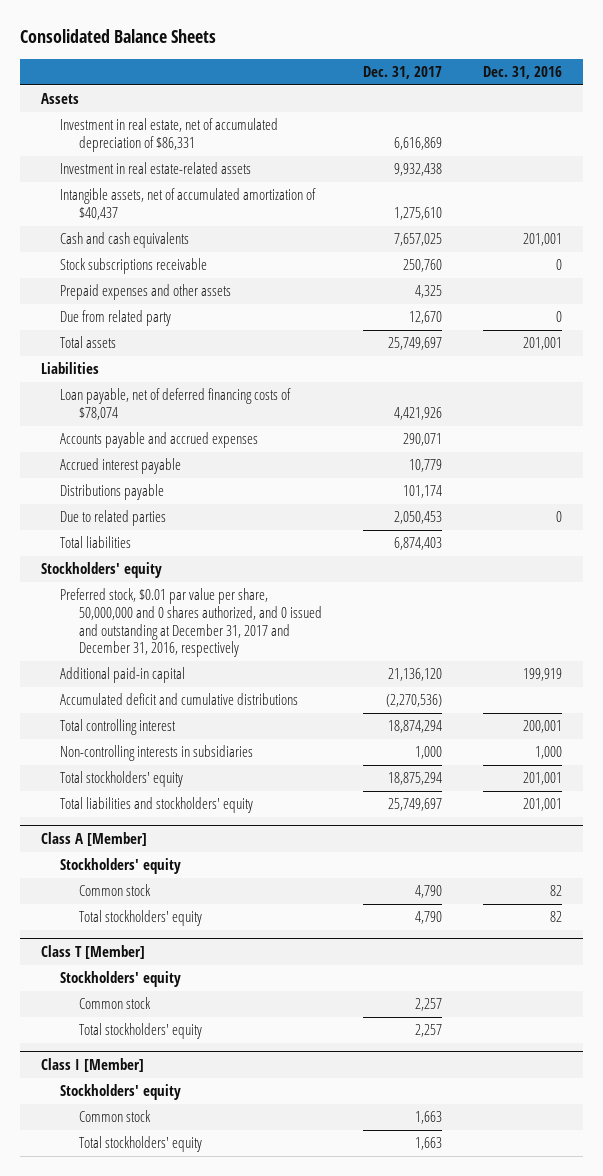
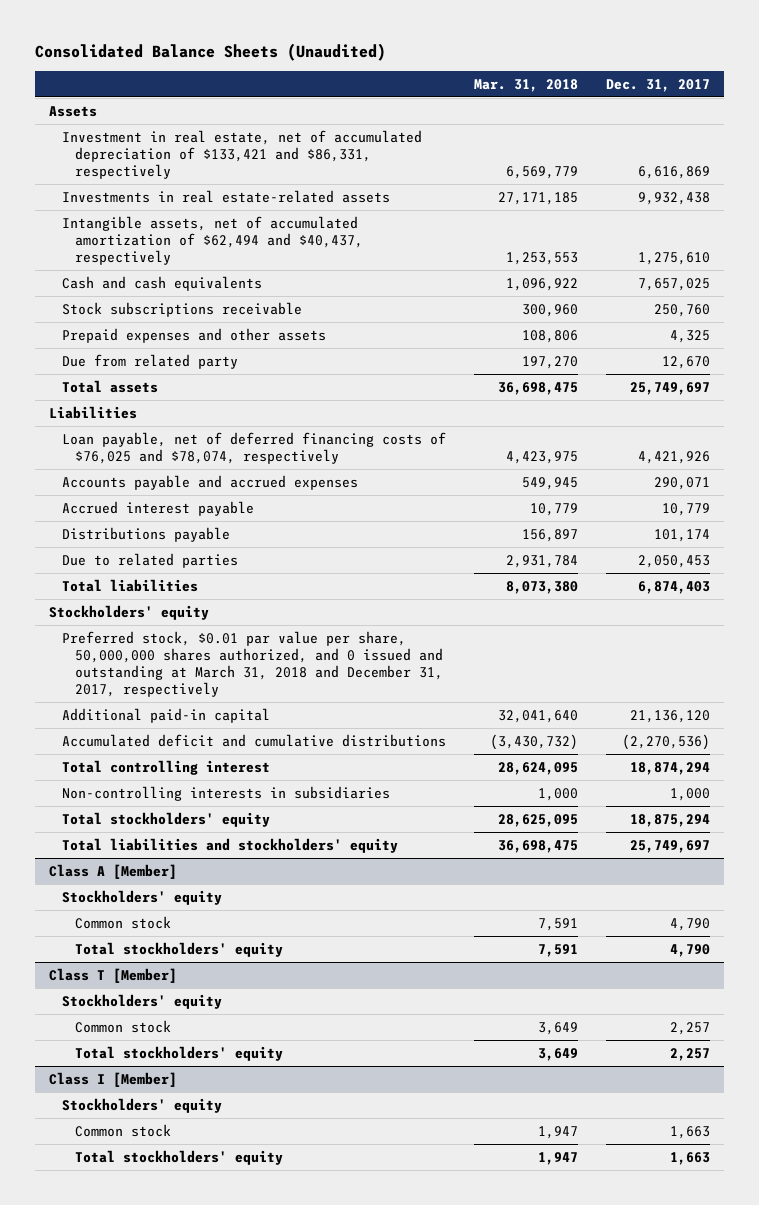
[20,29,217,44] Consolidated Balance Sheets -> [34,42,386,61] Consolidated Balance Sheets (Unaudited)
[483,65,563,79] Dec. 31, 2016 -> none
none -> [474,78,579,92] Mar. 31, 2018
[59,118,278,152] Investment in real estate, net of accumulated depreciation of $86,331 -> [62,129,423,179] Investment in real estate, net of accumulated depreciation of $133,421 and $86,331, respectively
[59,162,251,175] Investment in real estate-related assets -> [62,189,391,203] Investments in real estate-related assets
[59,188,316,220] Intangible assets, net of accumulated amortization of $40,437 -> [62,215,364,265] Intangible assets, net of accumulated amortization of $62,494 and $40,437, respectively
[59,388,291,420] Loan payable, net of deferred financing costs of $78,074 -> [62,431,447,464] Loan payable, net of deferred financing costs of $76,025 and $78,074, respectively
[59,588,322,658] Preferred stock, $0.01 par value per share, 50,000,000 and 0 shares authorized, and 0 issued and outstanding at December 31, 2017 and December 31, 2016, respectively -> [62,630,444,697] Preferred stock, $0.01 par value per share, 50,000,000 shares authorized, and 0 issued and outstanding at March 31, 2018 and December 31, 2017, respectively

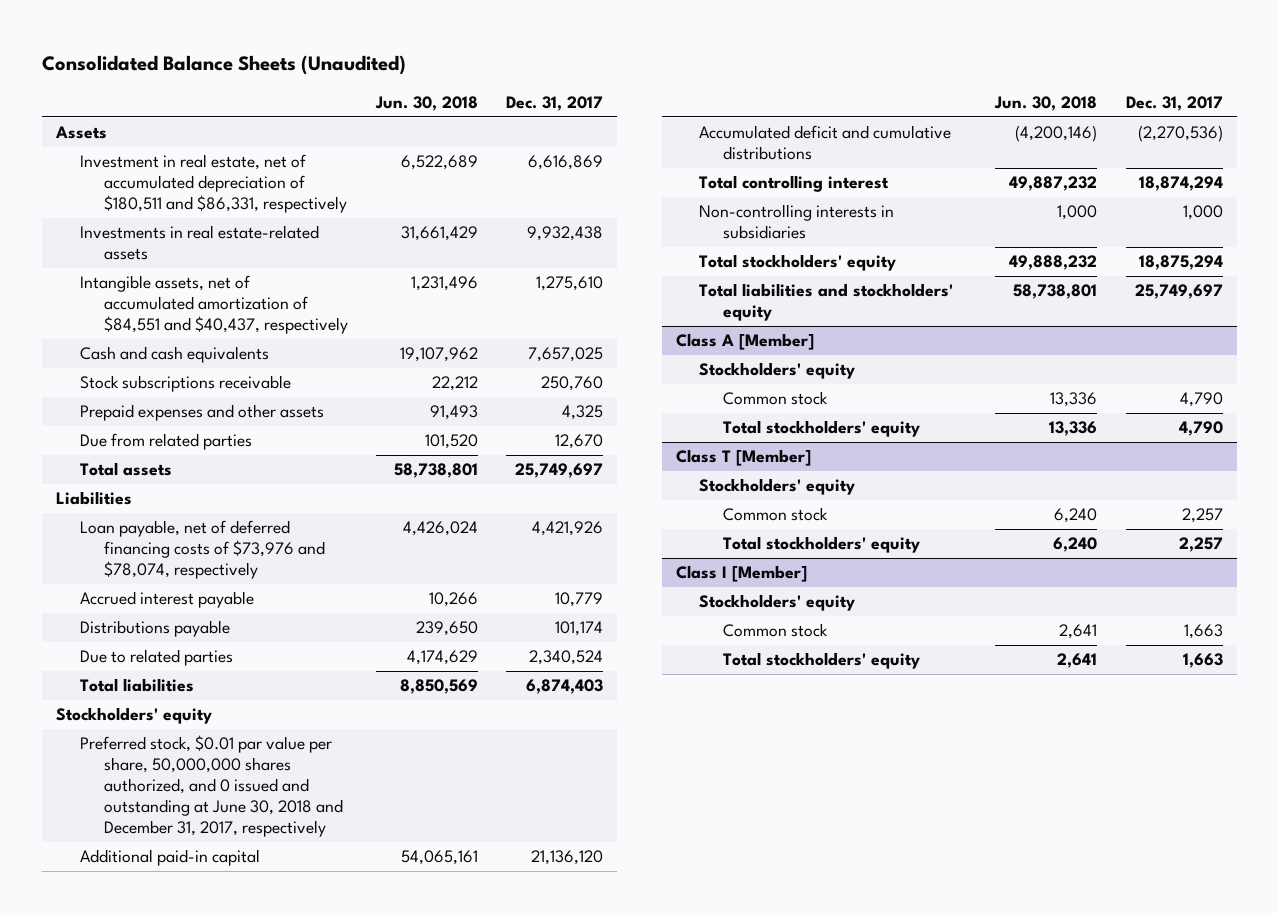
[474,78,579,92] Mar. 31, 2018 -> none
none -> [375,95,479,111] Jun. 30, 2018
[62,129,423,179] Investment in real estate, net of accumulated depreciation of $133,421 and $86,331, respectively -> [80,154,347,214] Investment in real estate, net of accumulated depreciation of $180,511 and $86,331, respectively
[62,215,364,265] Intangible assets, net of accumulated amortization of $62,494 and $40,437, respectively -> [80,275,348,335] Intangible assets, net of accumulated amortization of $84,551 and $40,437, respectively
[62,353,239,369] Due from related party -> [80,433,253,451] Due from related parties
[62,474,359,490] Accounts payable and accrued expenses -> none
[62,431,447,464] Loan payable, net of deferred financing costs of $76,025 and $78,074, respectively -> [80,520,325,580] Loan payable, net of deferred financing costs of $73,976 and $78,074, respectively
[638,554,711,568] 2,050,453 -> [529,650,604,666] 2,340,524
[62,630,444,697] Preferred stock, $0.01 par value per share, 50,000,000 shares authorized, and 0 issued and outstanding at March 31, 2018 and December 31, 2017, respectively -> [80,735,343,838] Preferred stock, $0.01 par value per share, 50,000,000 shares authorized, and 0 issued and outstanding at June 30, 2018 and December 31, 2017, respectively

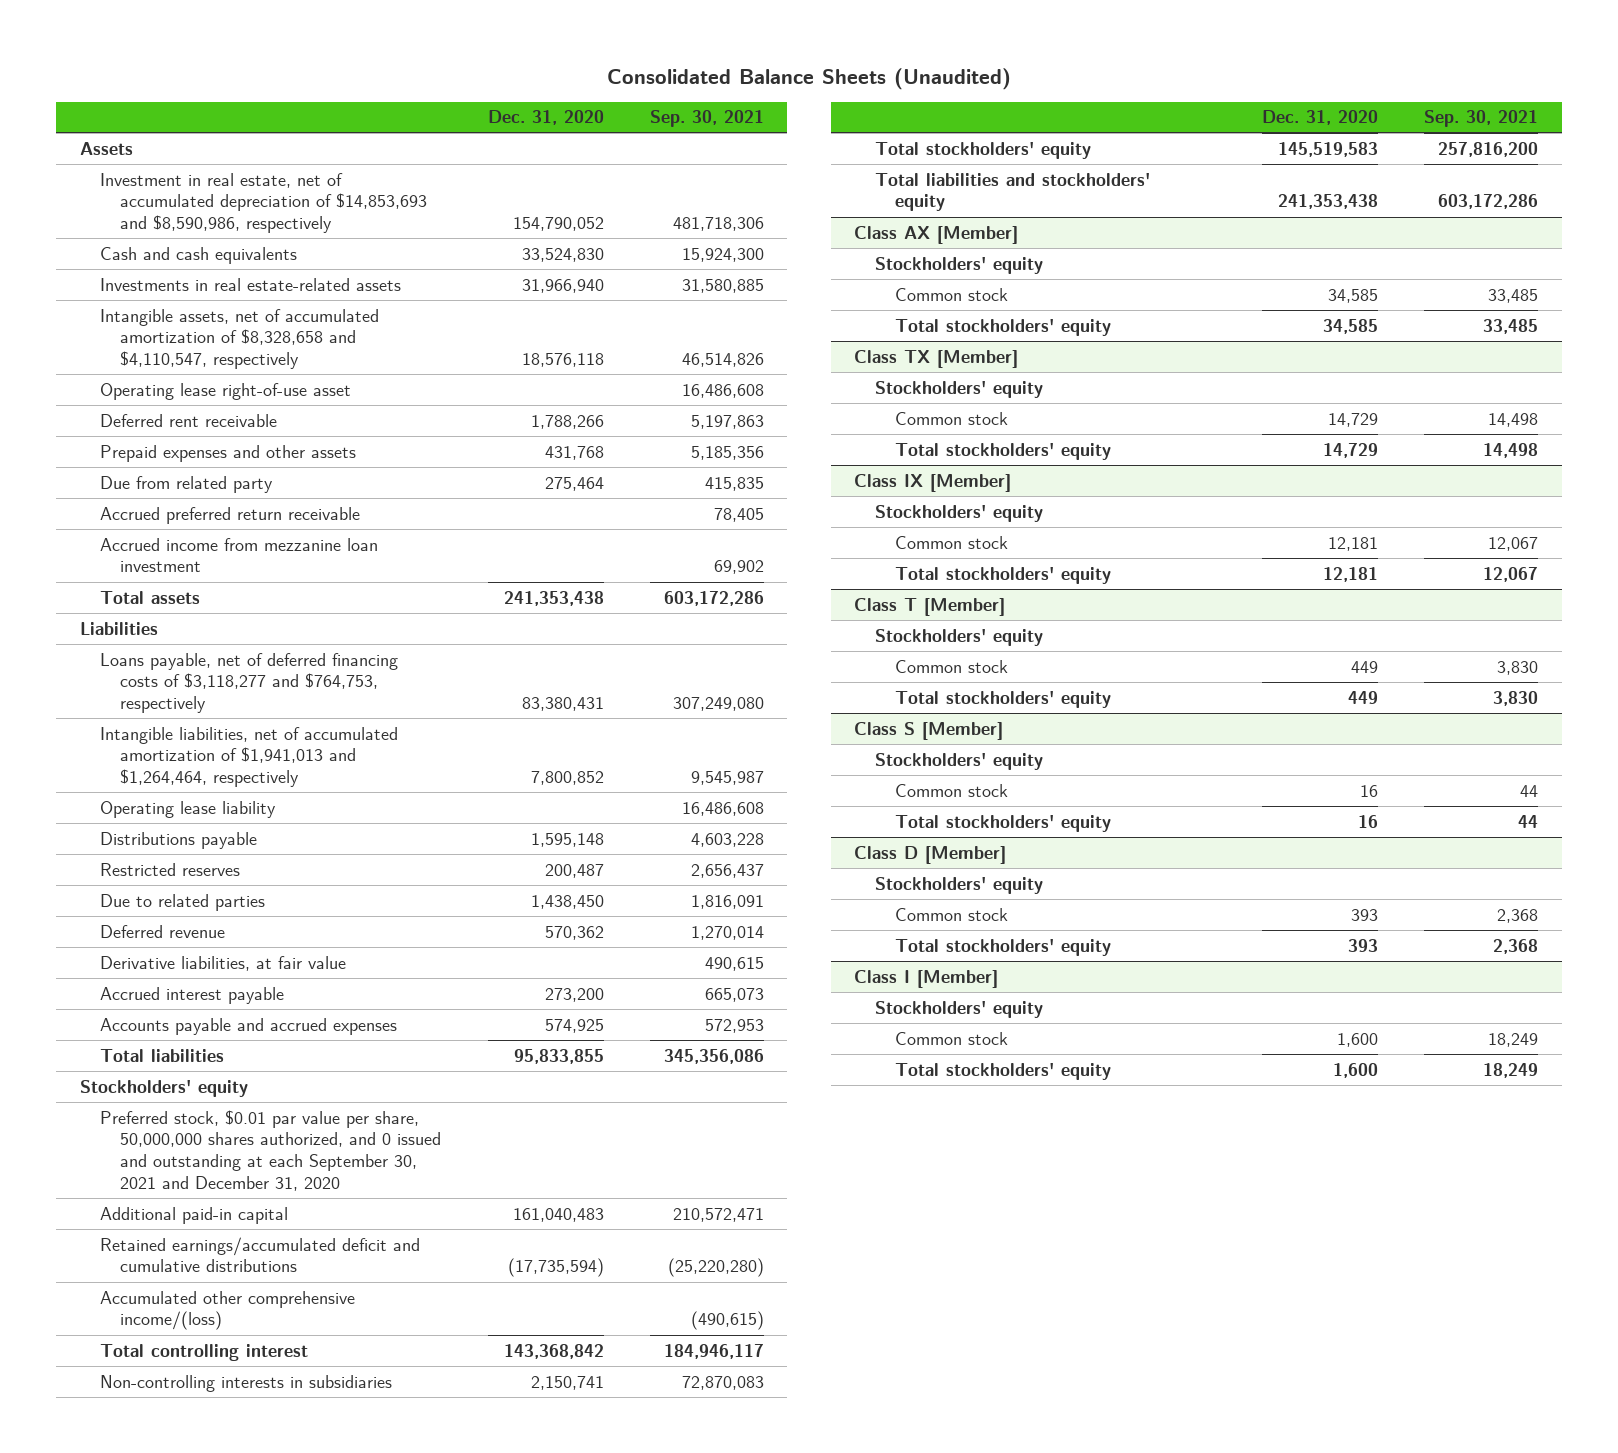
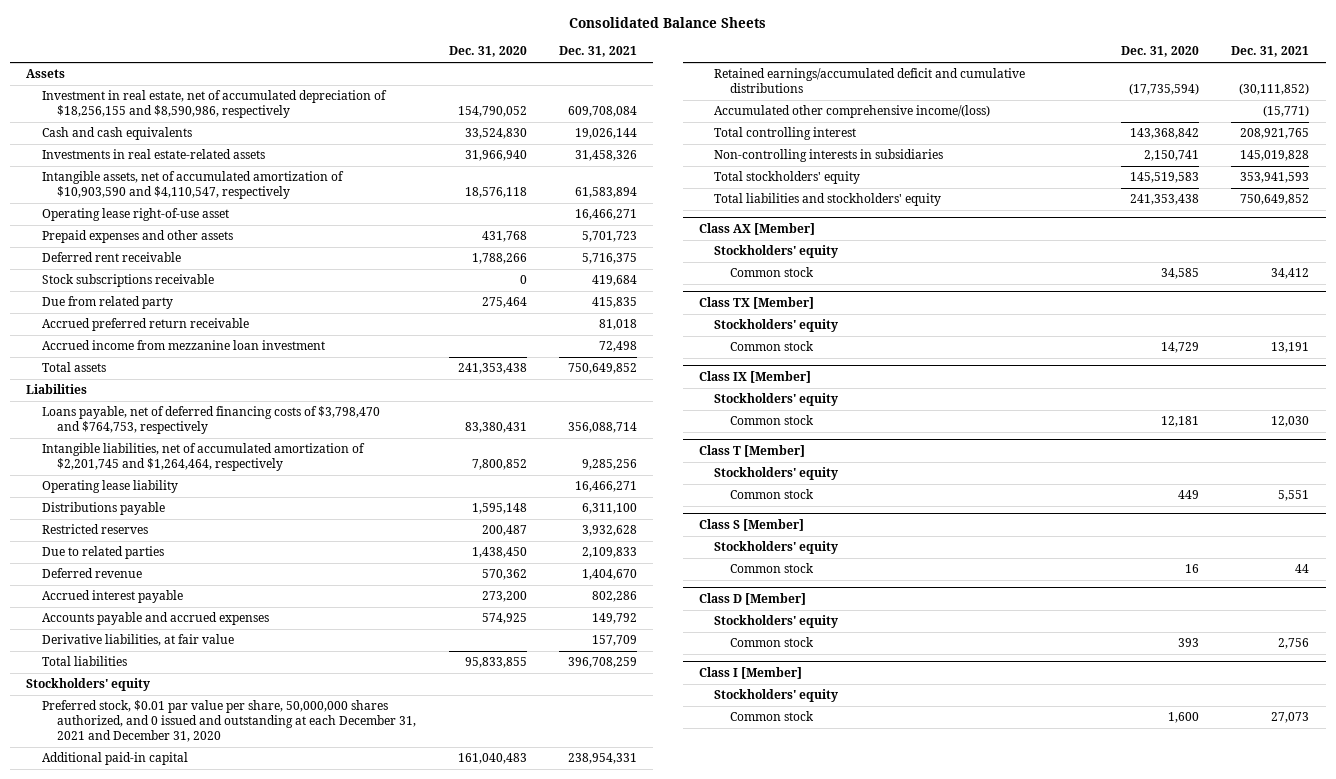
[607,67,1012,90] Consolidated Balance Sheets (Unaudited) -> [568,17,766,29] Consolidated Balance Sheets
[649,110,764,128] Sep. 30, 2021 -> none
none -> [558,46,637,58] Dec. 31, 2021
[100,172,428,234] Investment in real estate, net of accumulated depreciation of $14,853,693 and $8,590,986, respectively -> [41,90,387,119] Investment in real estate, net of accumulated depreciation of $18,256,155 and $8,590,986, respectively
[100,308,380,370] Intangible assets, net of accumulated amortization of $8,328,658 and $4,110,547, respectively -> [41,171,344,200] Intangible assets, net of accumulated amortization of $10,903,590 and $4,110,547, respectively
[100,413,278,427] Deferred rent receivable -> [41,252,181,263] Deferred rent receivable
none -> [41,274,214,288] Stock subscriptions receivable
[100,652,399,714] Loans payable, net of deferred financing costs of $3,118,277 and $764,753, respectively -> [41,406,380,435] Loans payable, net of deferred financing costs of $3,798,470 and $764,753, respectively
[100,726,399,788] Intangible liabilities, net of accumulated amortization of $1,941,013 and $1,264,464, respectively -> [41,443,365,472] Intangible liabilities, net of accumulated amortization of $2,201,745 and $1,264,464, respectively
[100,955,347,971] Derivative liabilities, at fair value -> [41,634,234,647] Derivative liabilities, at fair value
[100,1109,442,1192] Preferred stock, $0.01 par value per share, 50,000,000 shares authorized, and 0 issued and outstanding at each September 30, 2021 and December 31, 2020 -> [41,700,417,743] Preferred stock, $0.01 par value per share, 50,000,000 shares authorized, and 0 issued and outstanding at each December 31, 2021 and December 31, 2020
[895,318,1112,336] Total stockholders' equity -> none
[895,442,1112,460] Total stockholders' equity -> none
[895,566,1112,584] Total stockholders' equity -> none
[895,690,1112,708] Total stockholders' equity -> none
[895,814,1112,832] Total stockholders' equity -> none
[895,938,1112,956] Total stockholders' equity -> none
[895,1062,1112,1080] Total stockholders' equity -> none

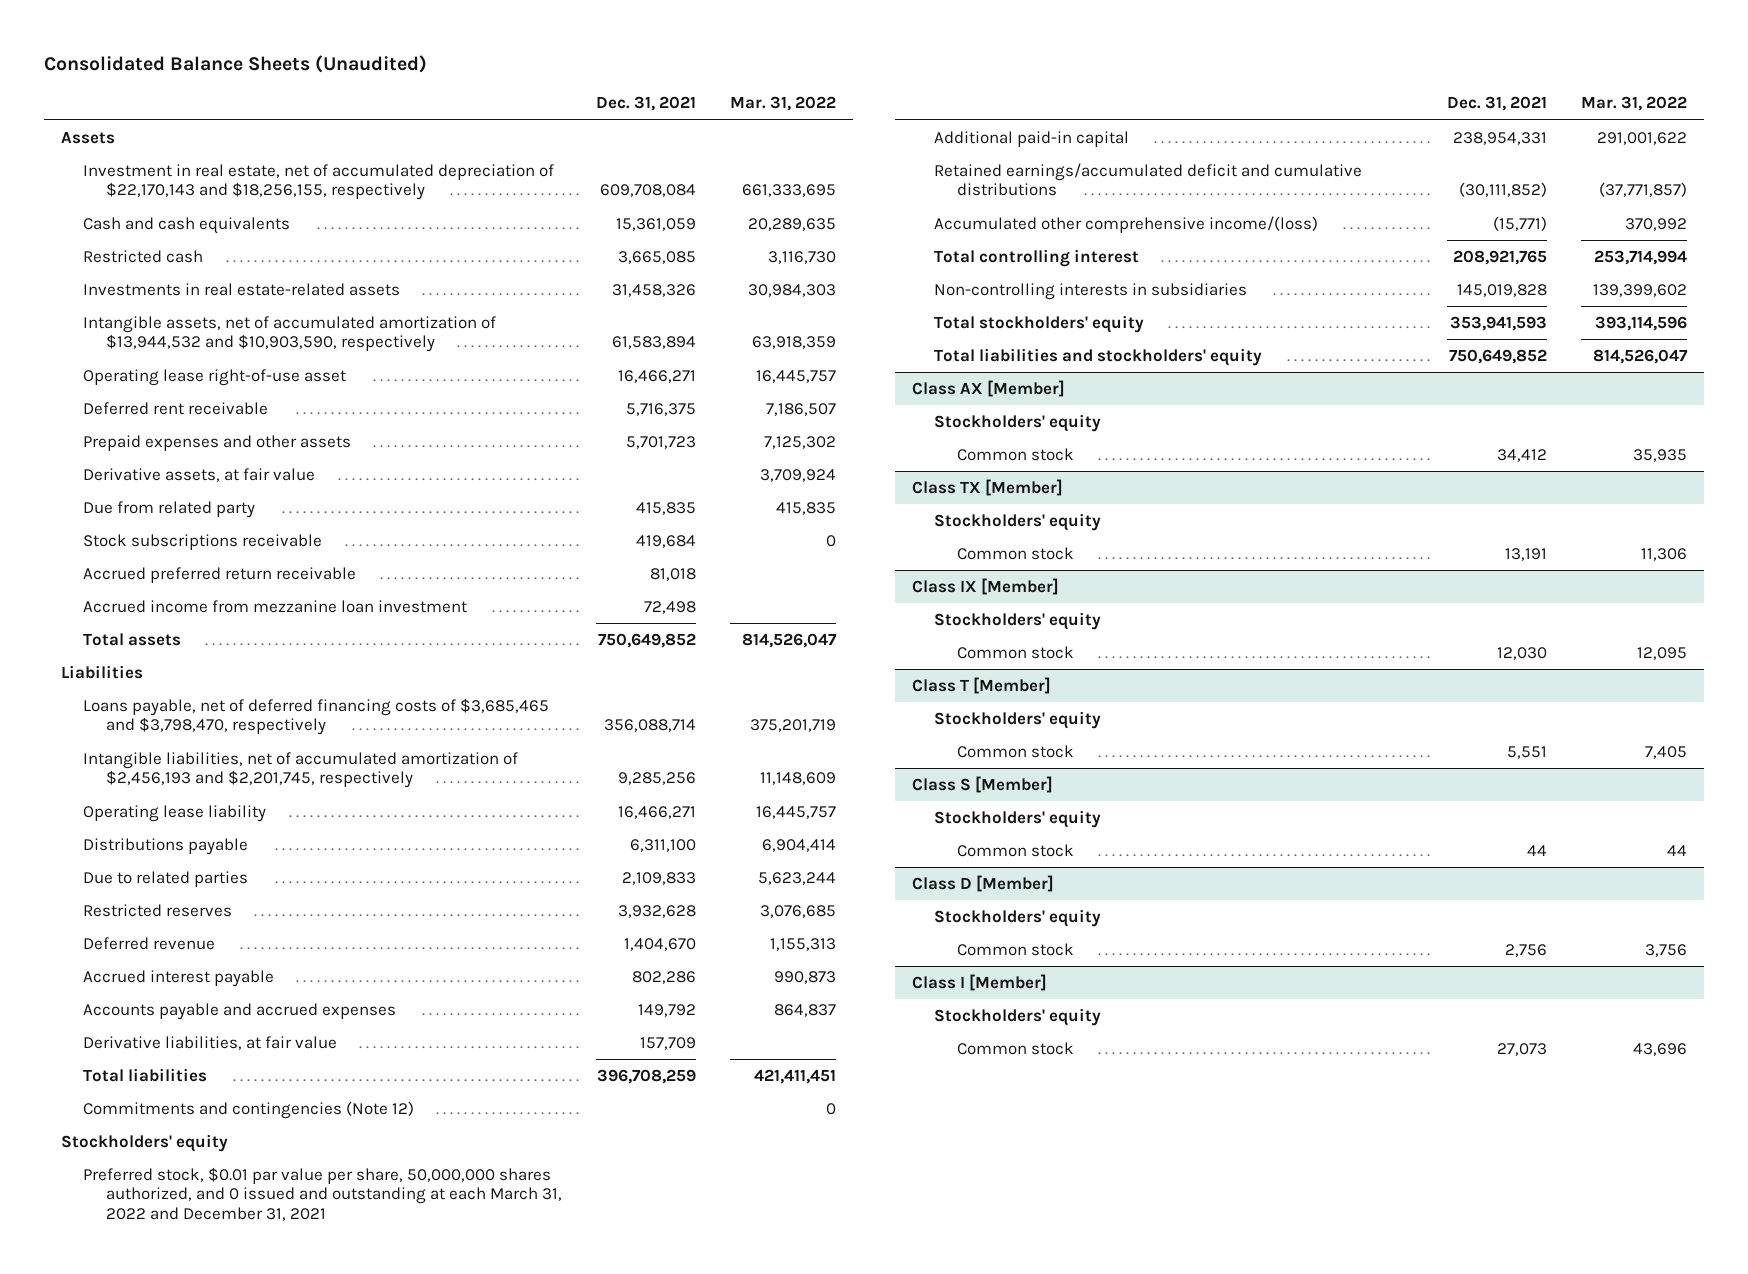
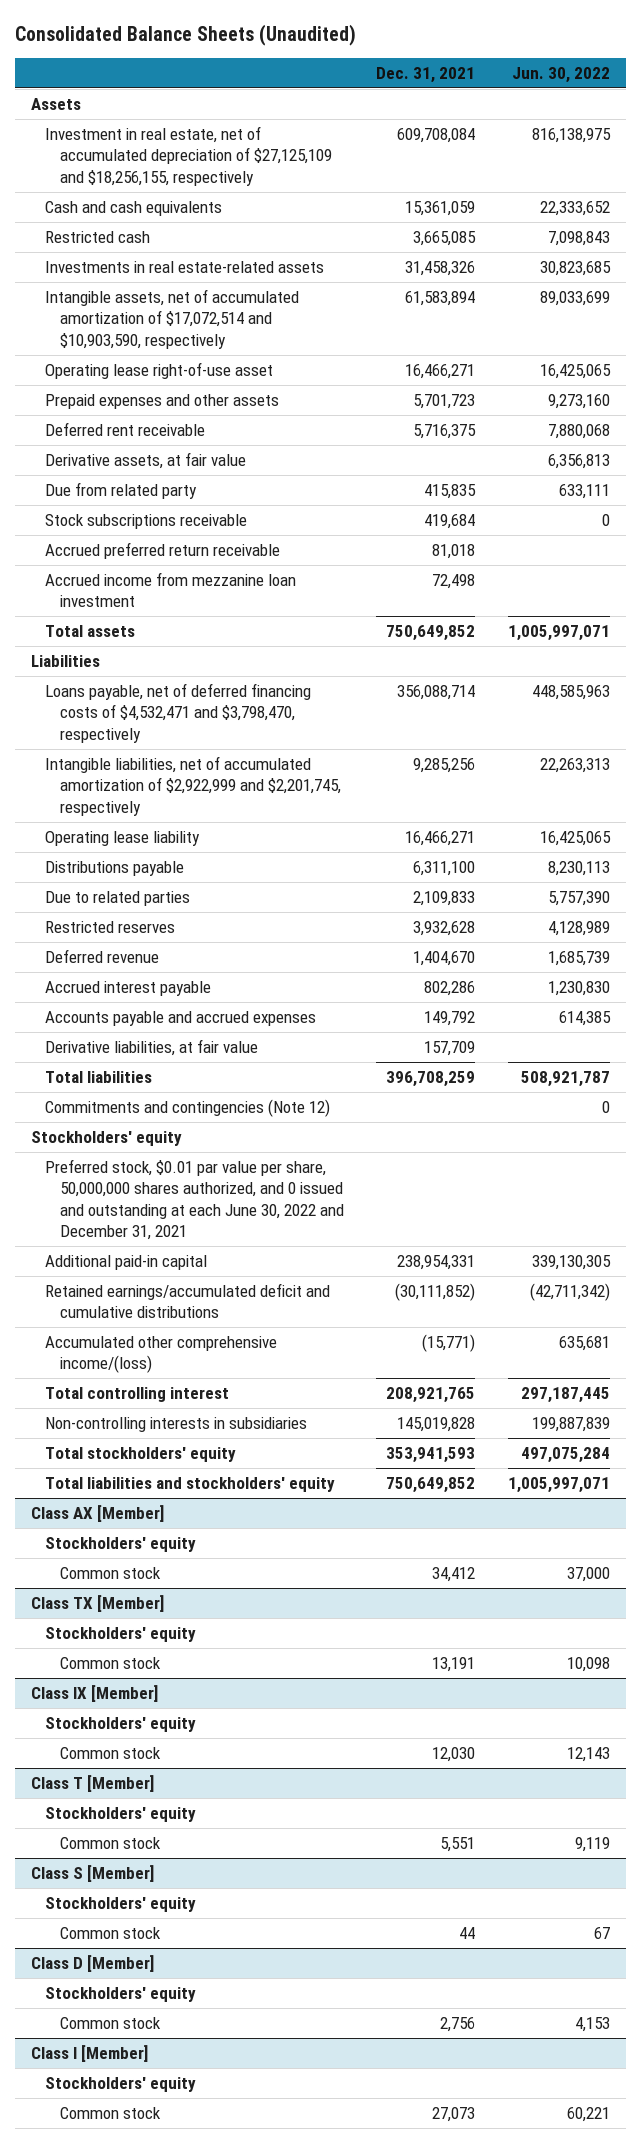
[729,96,836,112] Mar. 31, 2022 -> none
none -> [511,66,610,83] Jun. 30, 2022
[83,163,555,201] Investment in real estate, net of accumulated depreciation of $22,170,143 and $18,256,155, respectively -> [45,125,332,186] Investment in real estate, net of accumulated depreciation of $27,125,109 and $18,256,155, respectively
[83,315,497,353] Intangible assets, net of accumulated amortization of $13,944,532 and $10,903,590, respectively -> [45,288,300,349] Intangible assets, net of accumulated amortization of $17,072,514 and $10,903,590, respectively
[83,401,269,415] Deferred rent receivable -> [45,421,206,436] Deferred rent receivable
[83,697,550,736] Loans payable, net of deferred financing costs of $3,685,465 and $3,798,470, respectively -> [45,682,312,743] Loans payable, net of deferred financing costs of $4,532,471 and $3,798,470, respectively
[83,751,519,789] Intangible liabilities, net of accumulated amortization of $2,456,193 and $2,201,745, respectively -> [45,755,341,816] Intangible liabilities, net of accumulated amortization of $2,922,999 and $2,201,745, respectively
[83,1166,563,1222] Preferred stock, $0.01 par value per share, 50,000,000 shares authorized, and 0 issued and outstanding at each March 31, 2022 and December 31, 2021 -> [45,1158,344,1240] Preferred stock, $0.01 par value per share, 50,000,000 shares authorized, and 0 issued and outstanding at each June 30, 2022 and December 31, 2021

